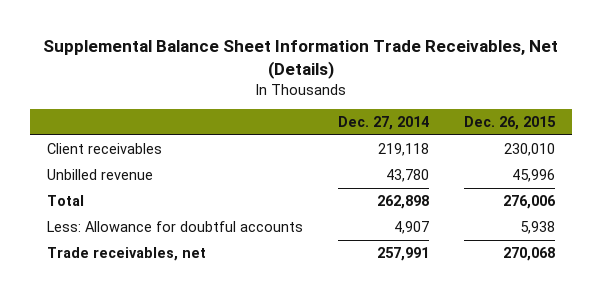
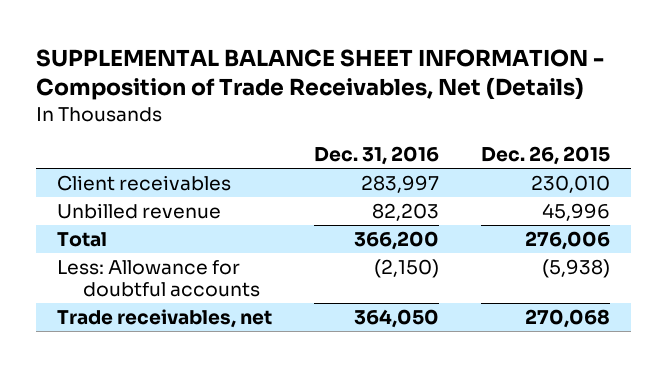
[42,40,558,79] Supplemental Balance Sheet Information Trade Receivables, Net (Details) -> [35,48,604,101] SUPPLEMENTAL BALANCE SHEET INFORMATION - Composition of Trade Receivables, Net (Details)
[337,116,429,131] Dec. 27, 2014 -> none
none -> [313,146,439,166] Dec. 31, 2016
[519,220,555,234] 5,938 -> [542,258,611,278] (5,938)

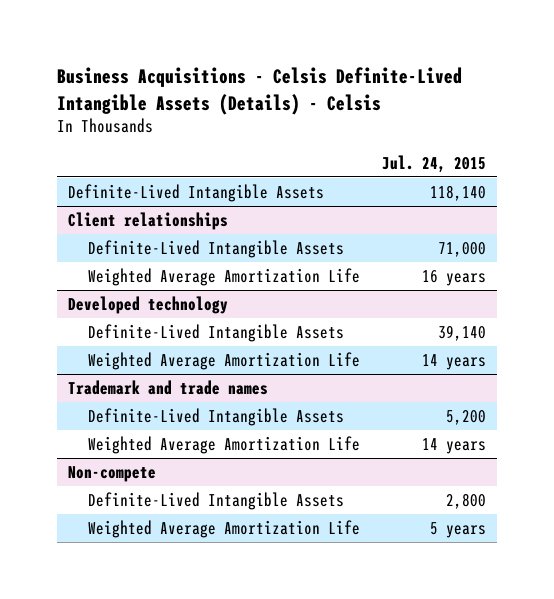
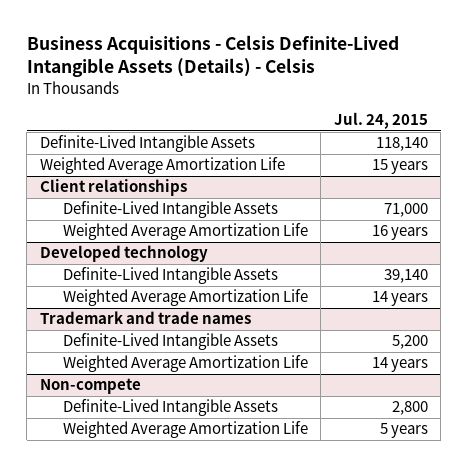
none -> [39,157,285,175] Weighted Average Amortization Life

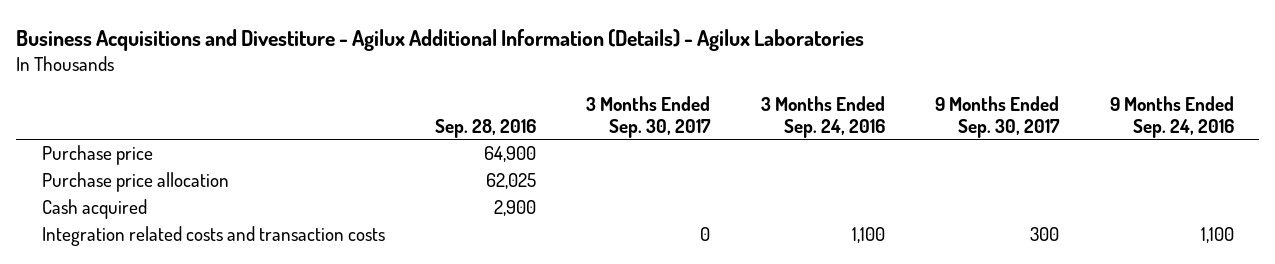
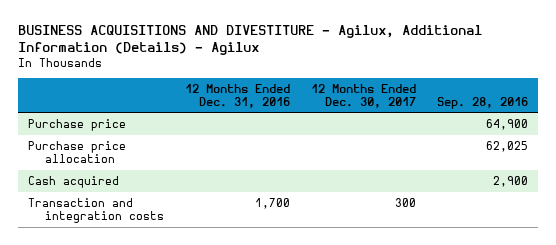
[16,28,865,51] Business Acquisitions and Divestiture - Agilux Additional Information (Details) - Agilux Laboratories -> [17,24,482,55] BUSINESS ACQUISITIONS AND DIVESTITURE - Agilux, Additional Information (Details) - Agilux
[586,95,712,138] 3 Months Ended Sep. 30, 2017 -> none
[760,95,885,138] 3 Months Ended Sep. 24, 2016 -> none
[935,95,1061,138] 9 Months Ended Sep. 30, 2017 -> none
[1109,95,1234,138] 9 Months Ended Sep. 24, 2016 -> none
none -> [184,83,290,108] 12 Months Ended Dec. 31, 2016
none -> [310,83,416,108] 12 Months Ended Dec. 30, 2017
[41,226,385,247] Integration related costs and transaction costs -> [27,197,165,224] Transaction and integration costs

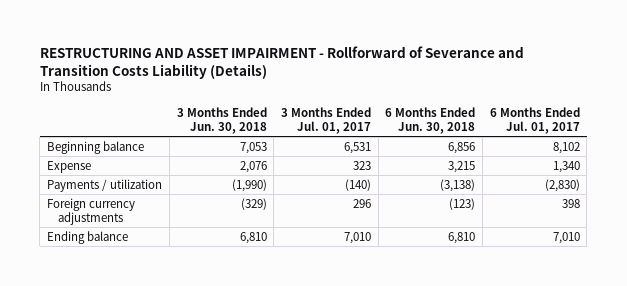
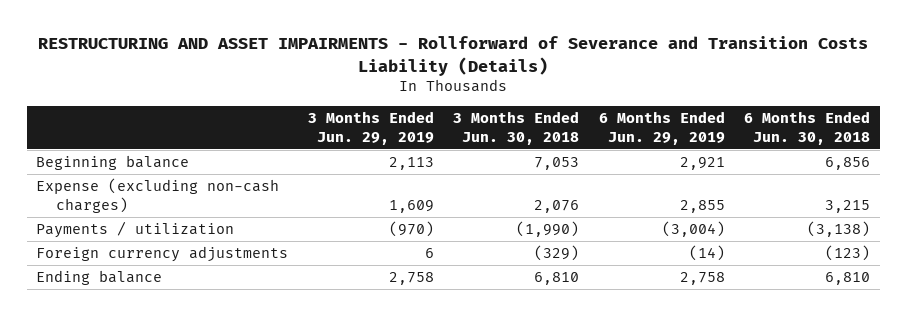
[39,45,524,79] RESTRUCTURING AND ASSET IMPAIRMENT - Rollforward of Severance and Transition Costs Liability (Details) -> [38,36,869,76] RESTRUCTURING AND ASSET IMPAIRMENTS - Rollforward of Severance and Transition Costs Liability (Details)
[280,106,371,134] 3 Months Ended Jul. 01, 2017 -> none
[489,106,580,134] 6 Months Ended Jul. 01, 2017 -> none
none -> [307,111,434,145] 3 Months Ended Jun. 29, 2019
none -> [598,111,725,145] 6 Months Ended Jun. 29, 2019
[47,160,92,173] Expense -> [36,178,280,213] Expense (excluding non-cash charges)

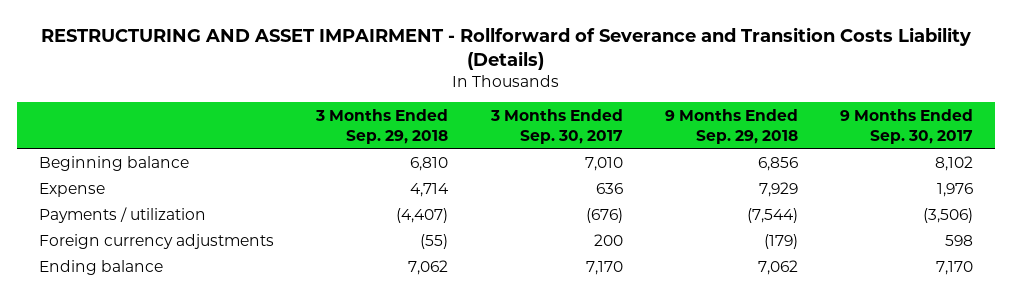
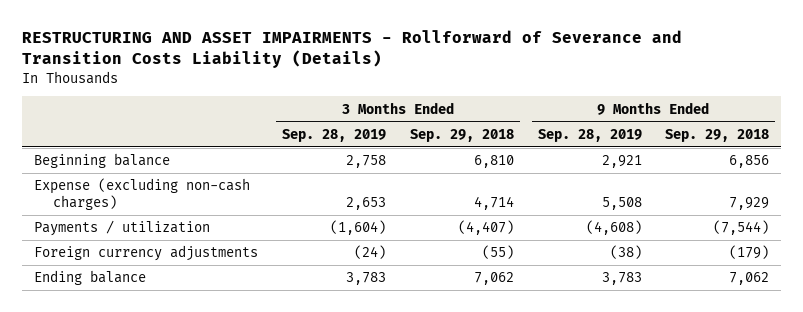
[41,26,972,70] RESTRUCTURING AND ASSET IMPAIRMENT - Rollforward of Severance and Transition Costs Liability (Details) -> [22,30,683,69] RESTRUCTURING AND ASSET IMPAIRMENTS - Rollforward of Severance and Transition Costs Liability (Details)
[489,108,623,144] 3 Months Ended Sep. 30, 2017 -> none
[840,108,974,144] 9 Months Ended Sep. 30, 2017 -> none
none -> [281,128,386,142] Sep. 28, 2019
none -> [537,128,642,142] Sep. 28, 2019
[38,182,105,197] Expense -> [33,178,250,211] Expense (excluding non-cash charges)

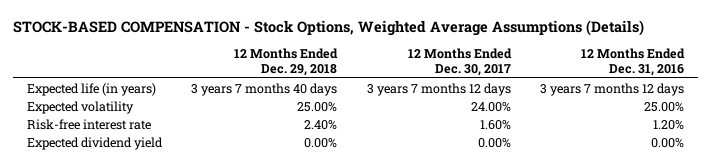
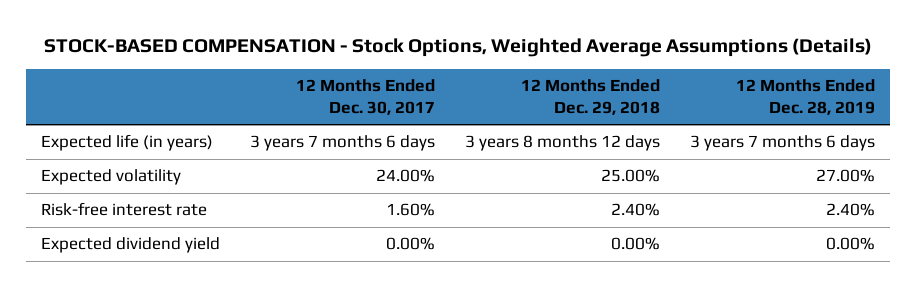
[580,47,685,77] 12 Months Ended Dec. 31, 2016 -> none
none -> [735,79,875,116] 12 Months Ended Dec. 28, 2019
[191,82,338,96] 3 years 7 months 40 days -> [464,135,660,152] 3 years 8 months 12 days
[366,82,511,96] 3 years 7 months 12 days -> [249,135,435,152] 3 years 7 months 6 days

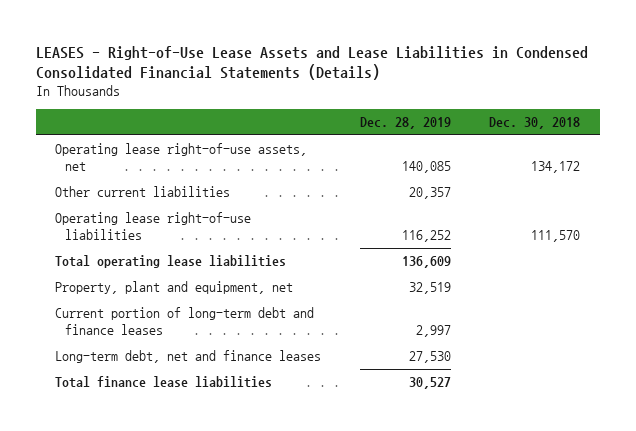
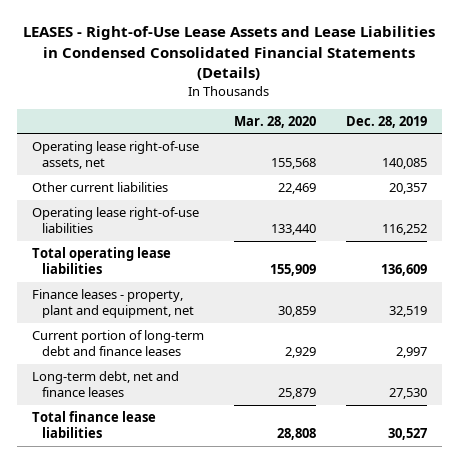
[489,117,581,130] Dec. 30, 2018 -> none
none -> [233,115,316,128] Mar. 28, 2020
[55,281,294,295] Property, plant and equipment, net -> [32,288,194,319] Finance leases - property, plant and equipment, net

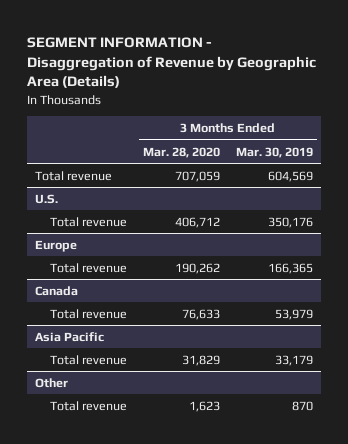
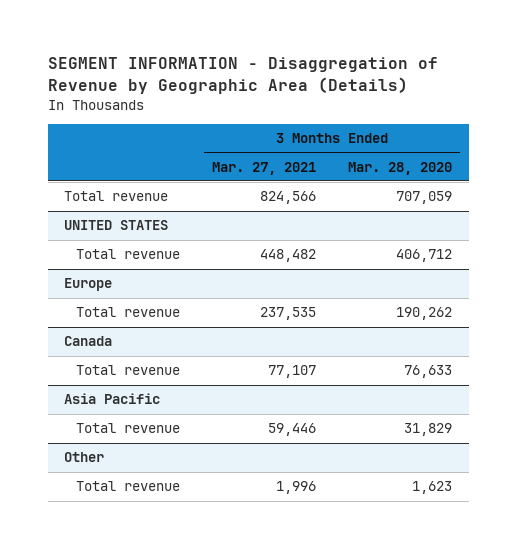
[235,146,313,158] Mar. 30, 2019 -> none
none -> [212,161,317,175] Mar. 27, 2021
[35,193,59,204] U.S. -> [63,220,168,231] UNITED STATES

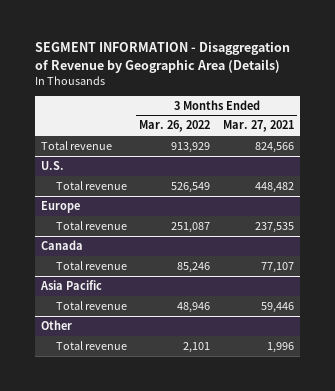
[348,161,453,175] Mar. 28, 2020 -> none
none -> [139,120,211,133] Mar. 26, 2022
[63,220,168,231] UNITED STATES -> [41,160,65,170] U.S.

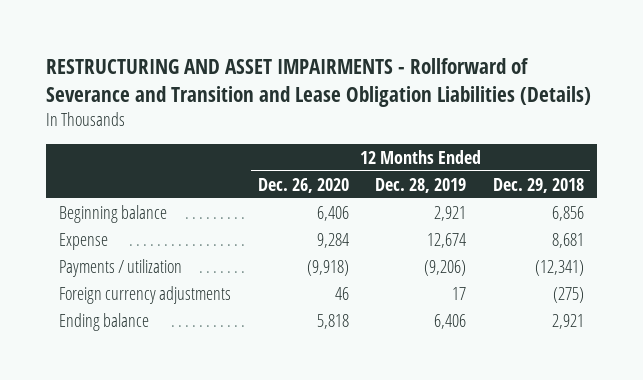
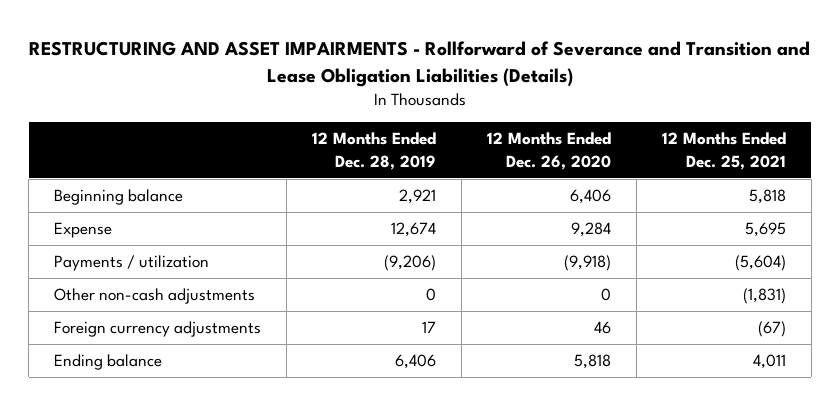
[492,177,584,193] Dec. 29, 2018 -> none
none -> [661,132,786,170] 12 Months Ended Dec. 25, 2021
none -> [54,288,256,305] Other non-cash adjustments

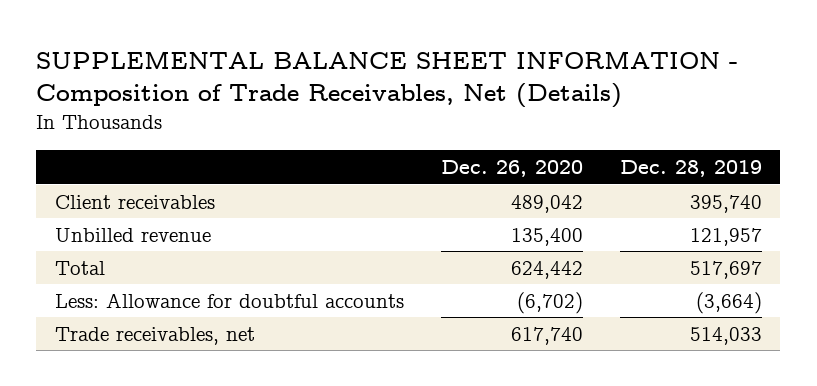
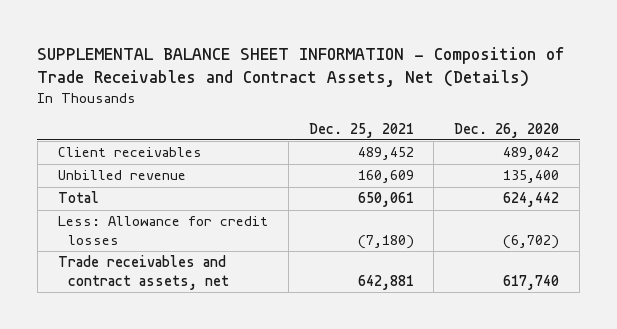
[36,50,739,109] SUPPLEMENTAL BALANCE SHEET INFORMATION - Composition of Trade Receivables, Net (Details) -> [37,47,566,87] SUPPLEMENTAL BALANCE SHEET INFORMATION - Composition of Trade Receivables and Contract Assets, Net (Details)
[619,160,762,178] Dec. 28, 2019 -> none
none -> [308,122,414,138] Dec. 25, 2021
[54,292,404,308] Less: Allowance for doubtful accounts -> [57,216,268,245] Less: Allowance for credit losses
[54,326,255,345] Trade receivables, net -> [57,255,230,290] Trade receivables and contract assets, net

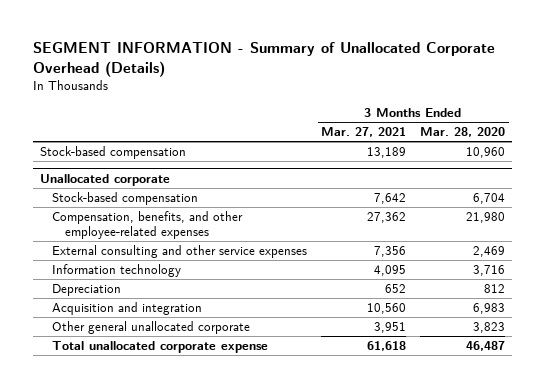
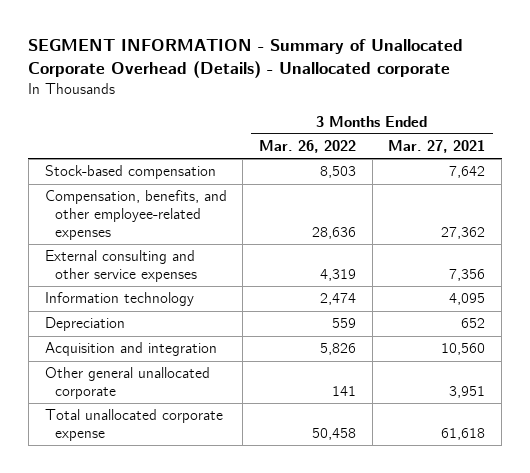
[32,41,495,77] SEGMENT INFORMATION - Summary of Unallocated Corporate Overhead (Details) -> [28,39,464,79] SEGMENT INFORMATION - Summary of Unallocated Corporate Overhead (Details) - Unallocated corporate
[420,127,506,138] Mar. 28, 2020 -> none
none -> [258,140,356,154] Mar. 26, 2022
[39,146,186,160] Stock-based compensation -> none
[39,173,170,186] Unallocated corporate -> none

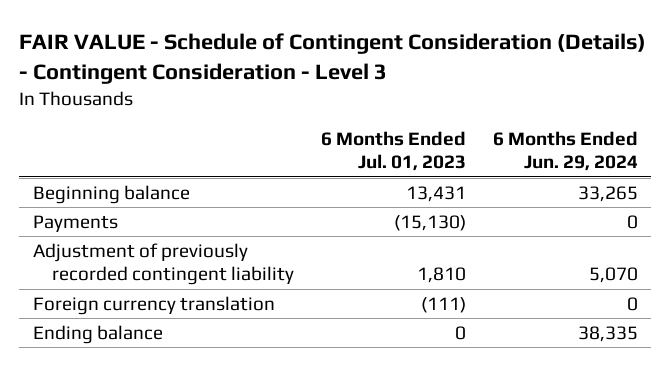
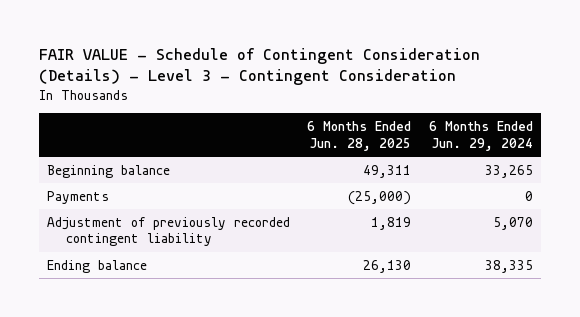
[19,32,647,84] FAIR VALUE - Schedule of Contingent Consideration (Details) - Contingent Consideration - Level 3 -> [38,47,480,86] FAIR VALUE - Schedule of Contingent Consideration (Details) - Level 3 - Contingent Consideration
[320,130,466,172] 6 Months Ended Jul. 01, 2023 -> none
none -> [307,121,412,151] 6 Months Ended Jun. 28, 2025
[32,295,275,315] Foreign currency translation -> none

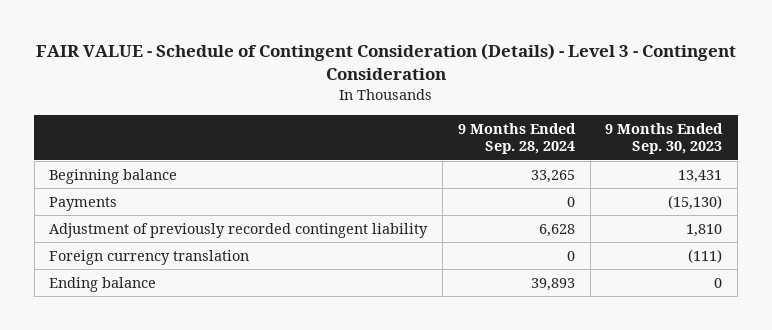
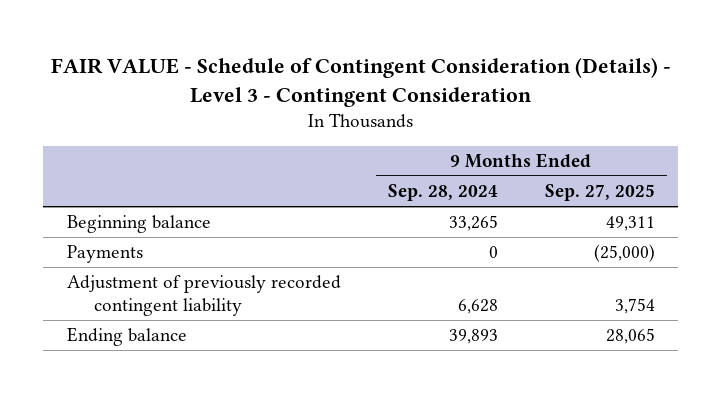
[605,122,724,155] 9 Months Ended Sep. 30, 2023 -> none
none -> [544,184,655,202] Sep. 27, 2025
[49,250,250,266] Foreign currency translation -> none

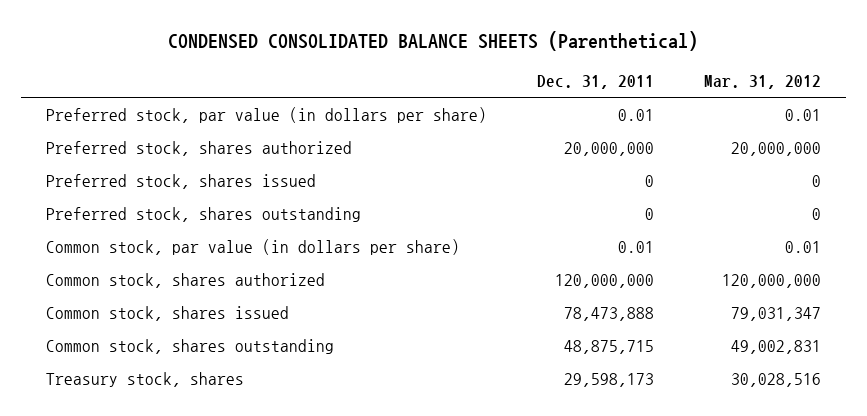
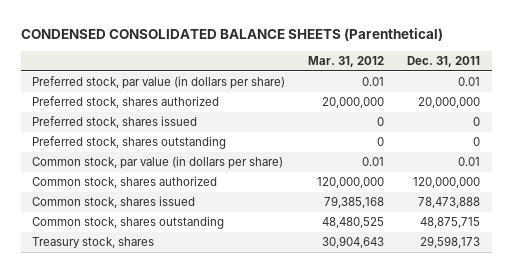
[731,307,822,322] 79,031,347 -> [324,196,385,209] 79,385,168
[731,340,822,355] 49,002,831 -> [322,217,385,229] 48,480,525
[731,373,822,388] 30,028,516 -> [322,236,385,249] 30,904,643

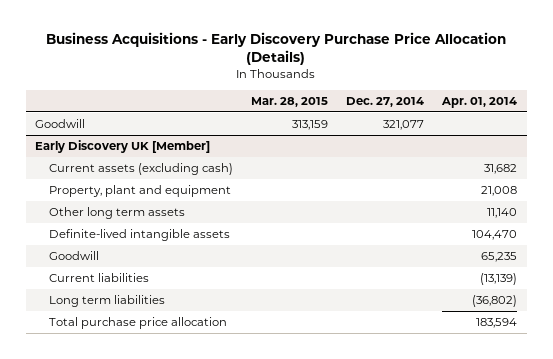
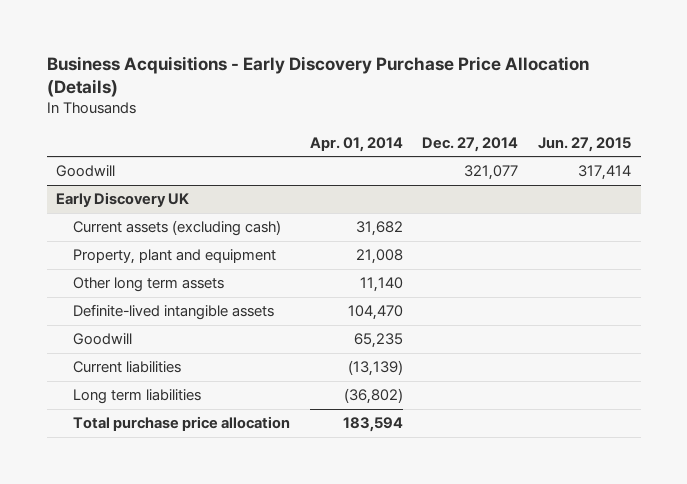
[251,96,329,107] Mar. 28, 2015 -> none
none -> [537,136,631,152] Jun. 27, 2015
[35,140,211,154] Early Discovery UK [Member] -> [56,192,190,208] Early Discovery UK

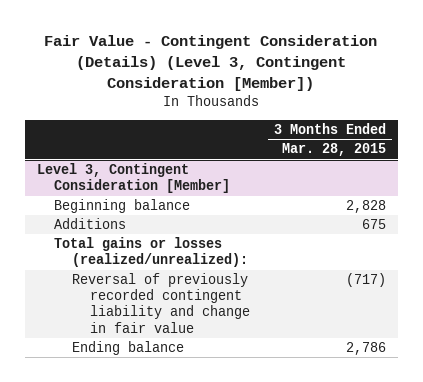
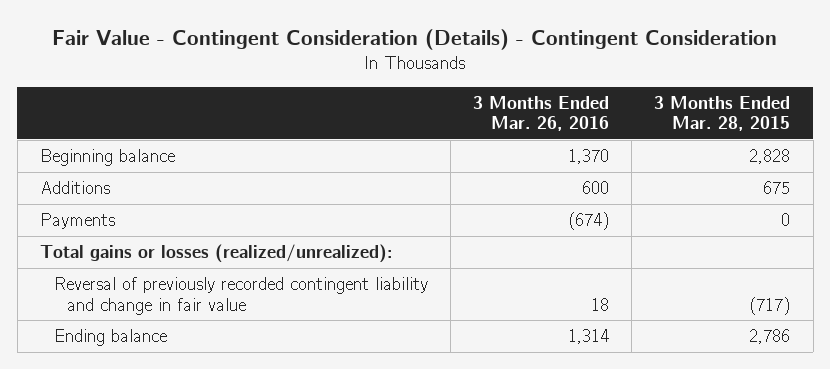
[44,34,378,91] Fair Value - Contingent Consideration (Details) (Level 3, Contingent Consideration [Member]) -> [52,28,778,50] Fair Value - Contingent Consideration (Details) - Contingent Consideration
none -> [473,95,610,132] 3 Months Ended Mar. 26, 2016
[36,163,231,194] Level 3, Contingent Consideration [Member] -> none
none -> [39,212,115,229] Payments

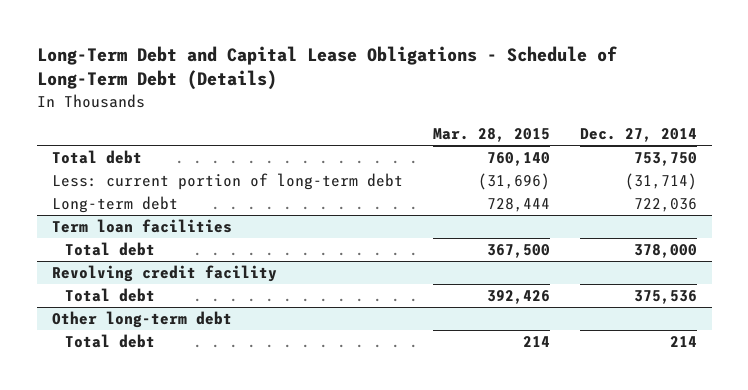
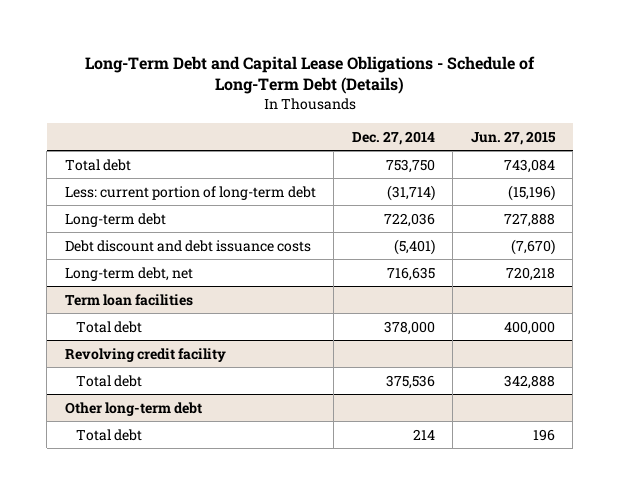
[432,128,550,143] Mar. 28, 2015 -> none
none -> [470,130,556,145] Jun. 27, 2015
none -> [64,239,311,252] Debt discount and debt issuance costs
none -> [64,266,193,281] Long-term debt, net

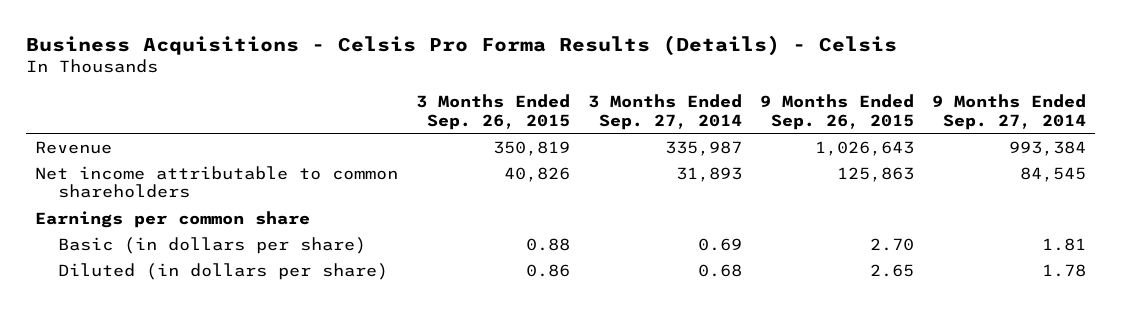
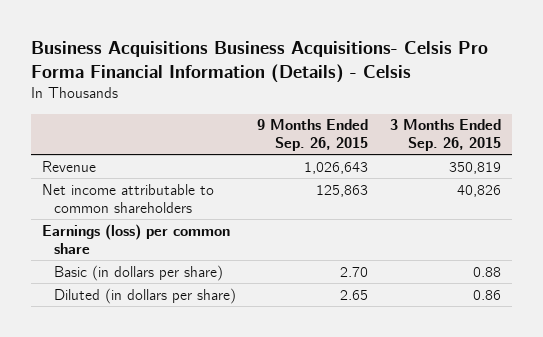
[25,34,897,56] Business Acquisitions - Celsis Pro Forma Results (Details) - Celsis -> [30,41,488,83] Business Acquisitions Business Acquisitions- Celsis Pro Forma Financial Information (Details) - Celsis
[587,94,742,130] 3 Months Ended Sep. 27, 2014 -> none
[931,94,1086,130] 9 Months Ended Sep. 27, 2014 -> none
[34,210,310,228] Earnings per common share -> [41,223,230,254] Earnings (loss) per common share

